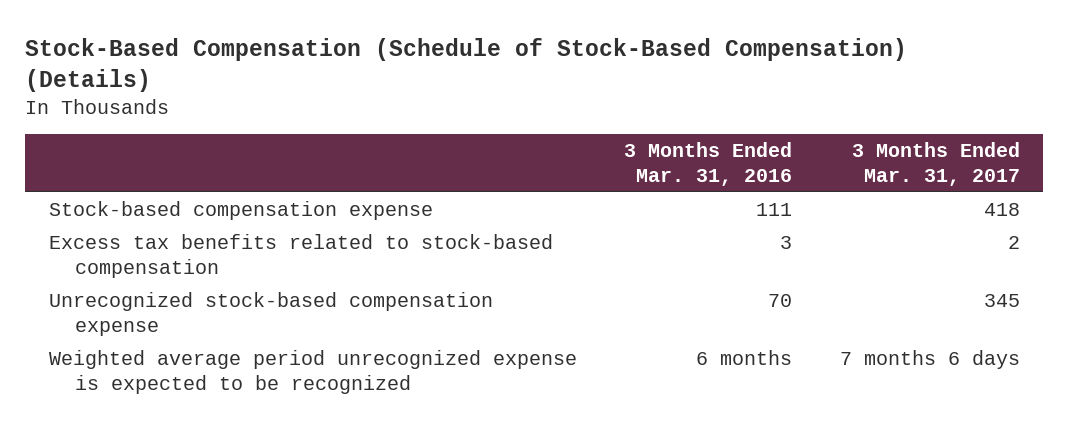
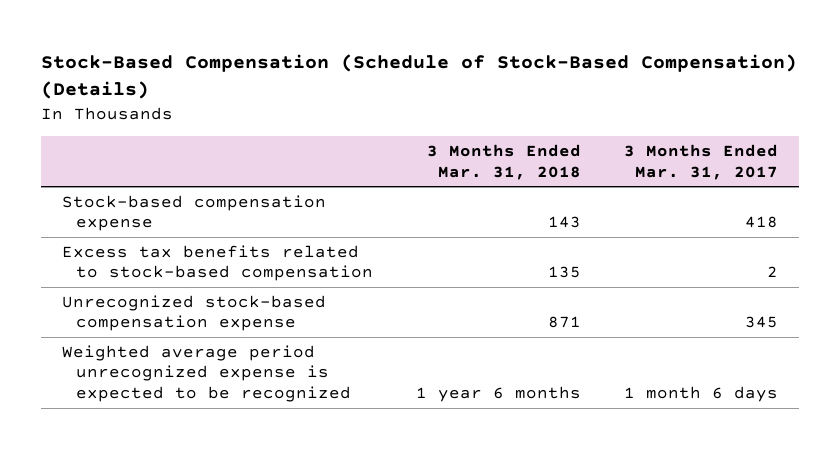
[624,141,793,186] 3 Months Ended Mar. 31, 2016 -> none
none -> [426,144,581,180] 3 Months Ended Mar. 31, 2018
[839,350,1020,370] 7 months 6 days -> [623,385,778,402] 1 month 6 days

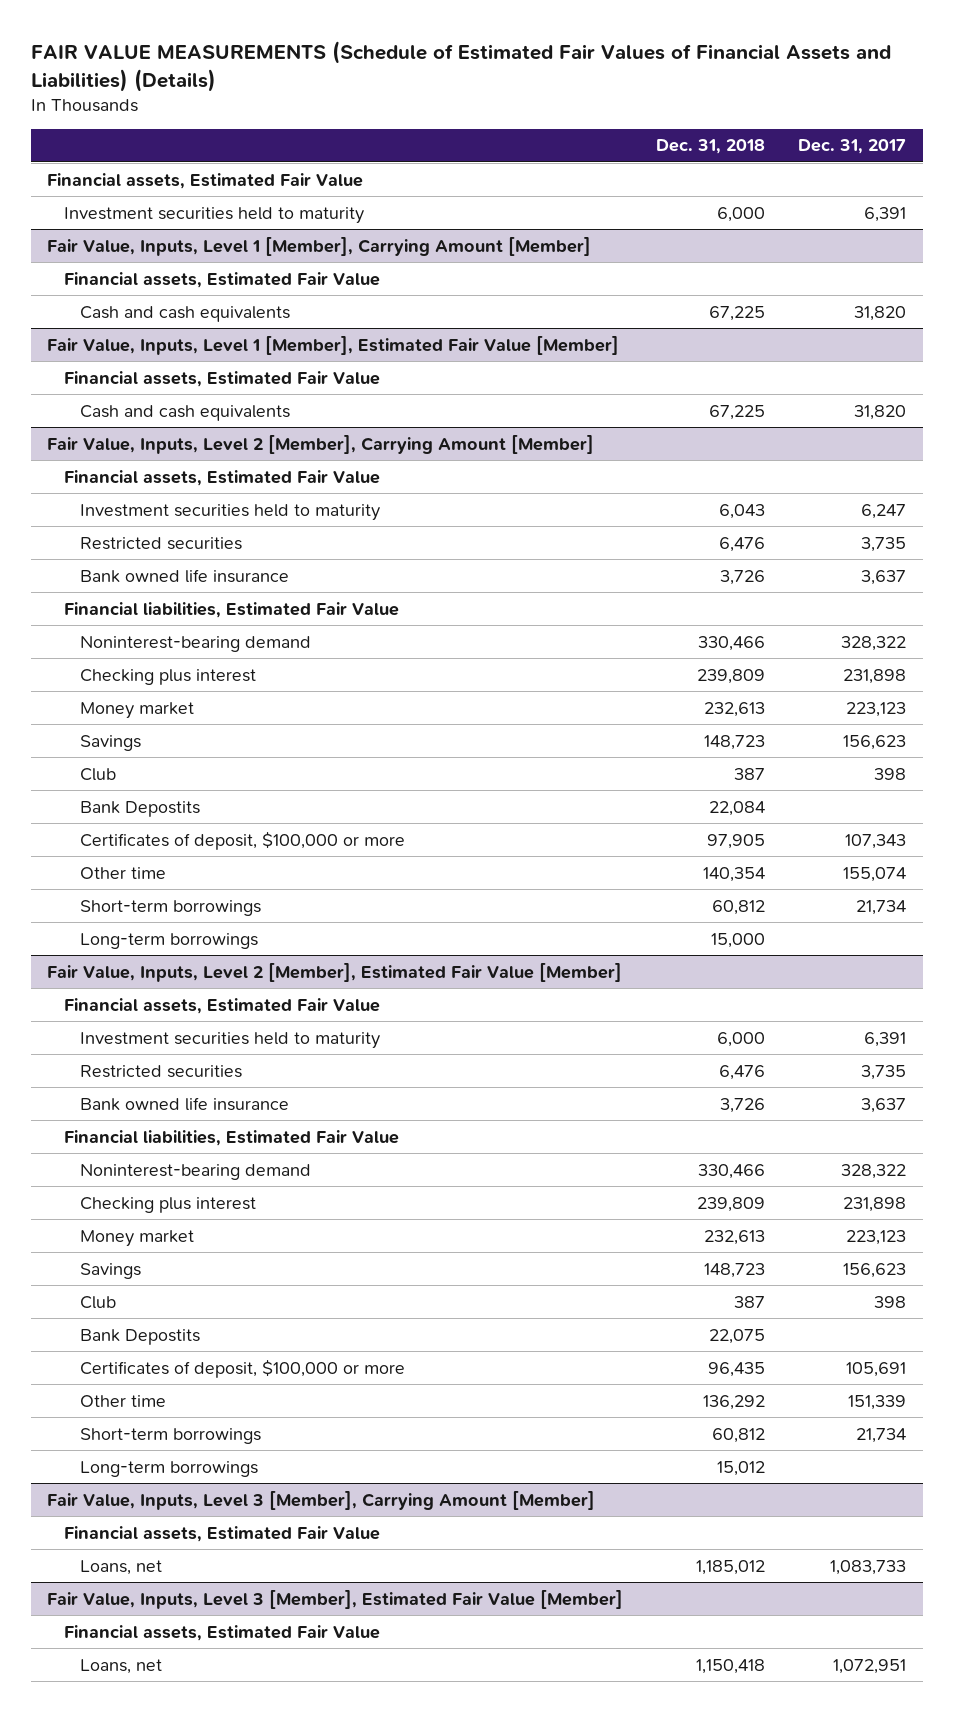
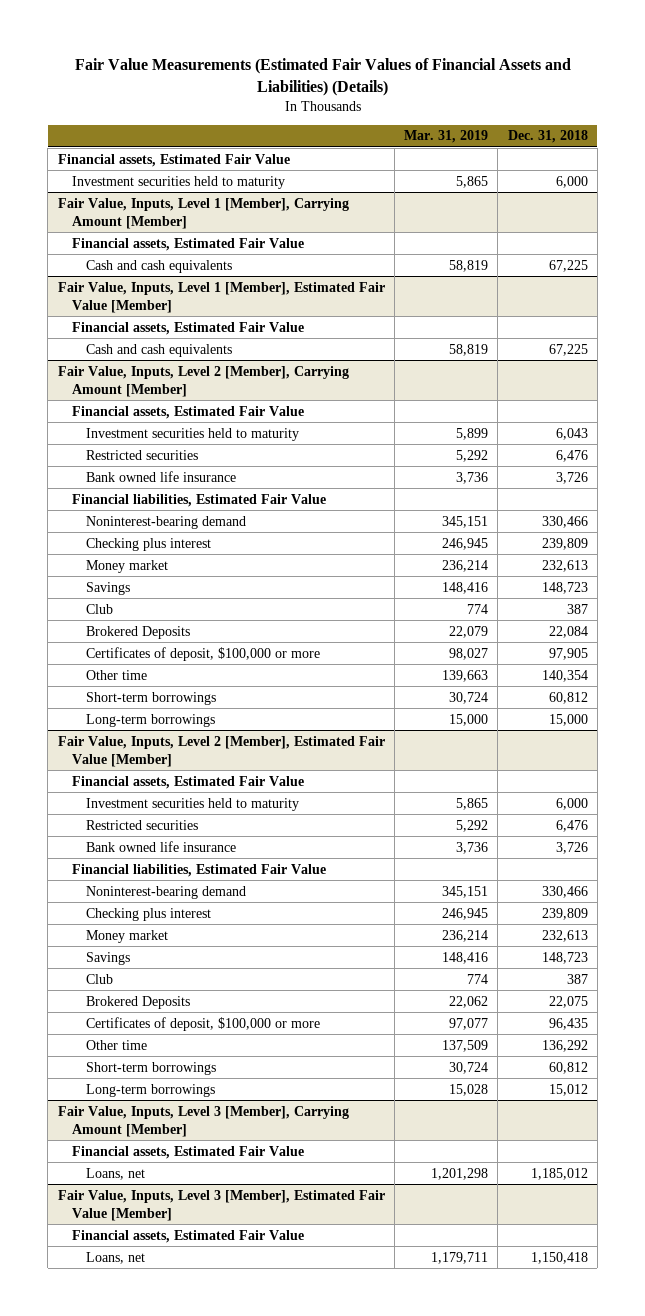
[30,40,891,92] FAIR VALUE MEASUREMENTS (Schedule of Estimated Fair Values of Financial Assets and Liabilities) (Details) -> [74,57,571,96] Fair Value Measurements (Estimated Fair Values of Financial Assets and Liabilities) (Details)
[798,139,907,155] Dec. 31, 2017 -> none
none -> [404,130,489,144] Mar. 31, 2019
[80,800,201,817] Bank Depostits -> [85,625,190,639] Brokered Deposits
[80,1328,201,1345] Bank Depostits -> [85,995,190,1009] Brokered Deposits

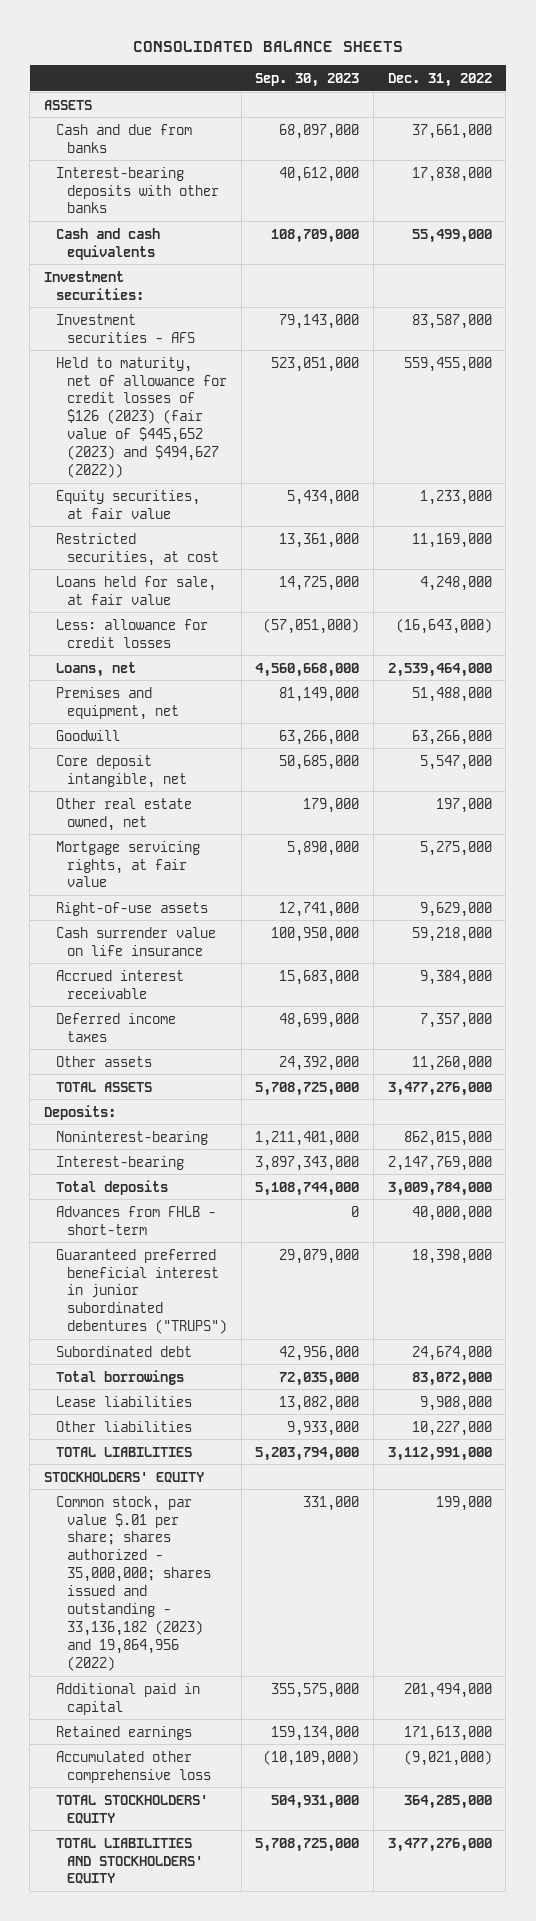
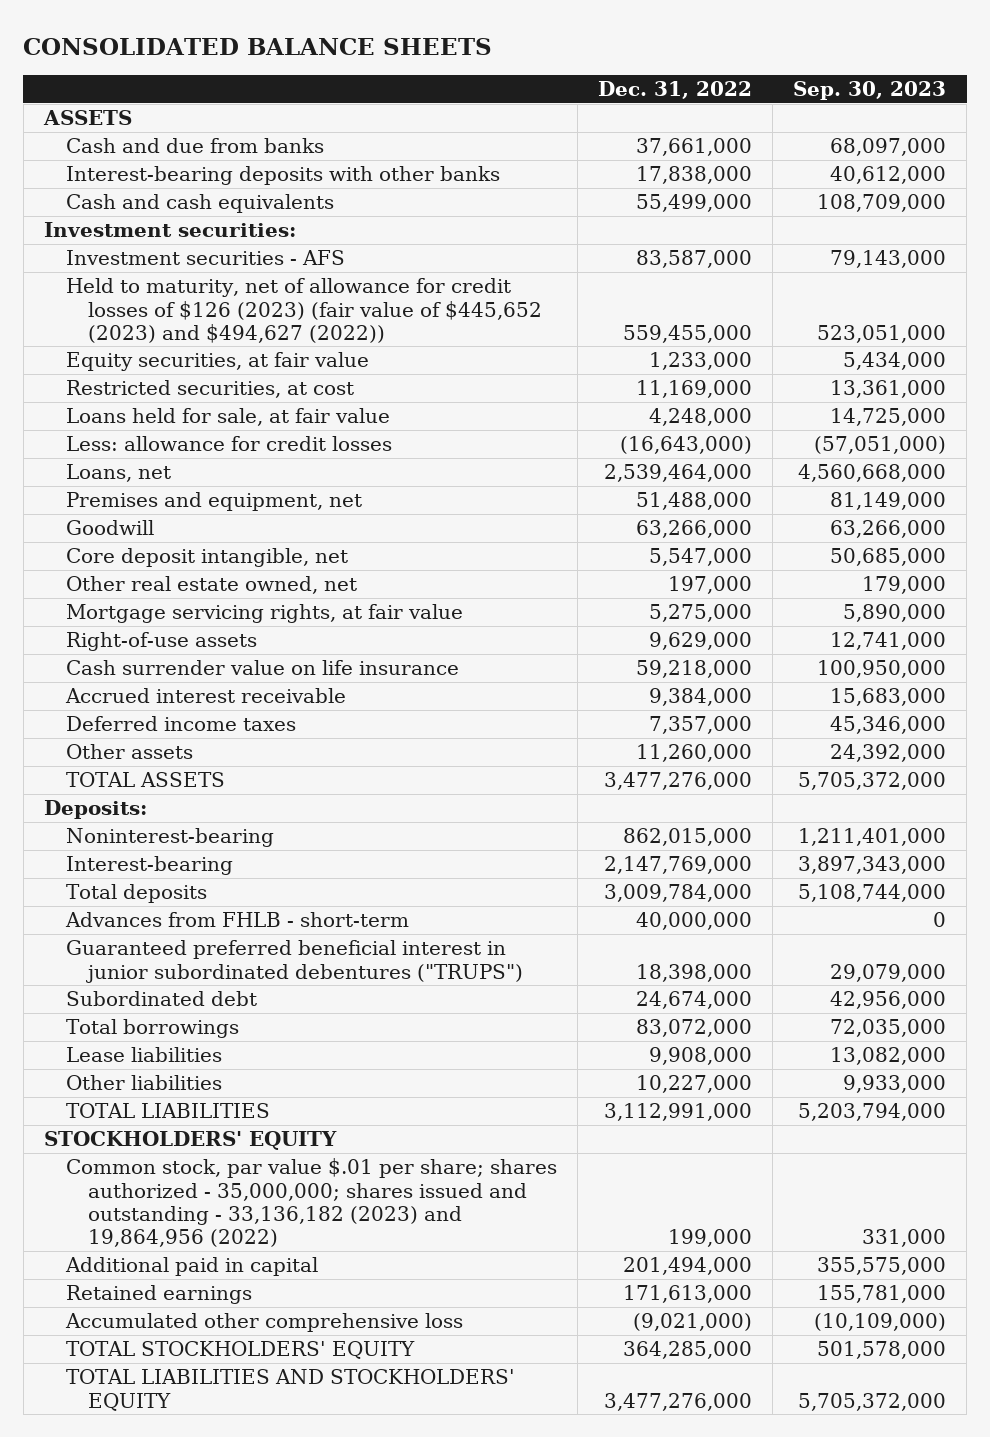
[279,1012,360,1028] 48,699,000 -> [830,716,947,735] 45,346,000
[255,1081,360,1096] 5,708,725,000 -> [798,772,947,791] 5,705,372,000
[271,1725,360,1741] 159,134,000 -> [817,1285,947,1304] 155,781,000
[271,1794,360,1809] 504,931,000 -> [817,1341,947,1360] 501,578,000
[255,1837,360,1852] 5,708,725,000 -> [798,1392,947,1411] 5,705,372,000

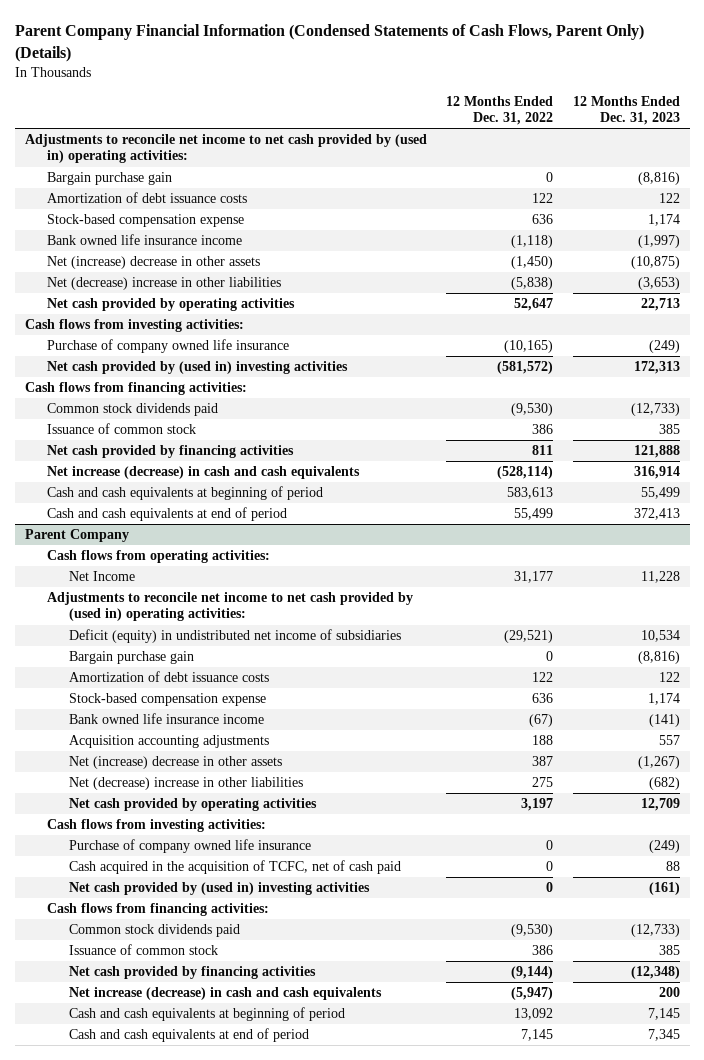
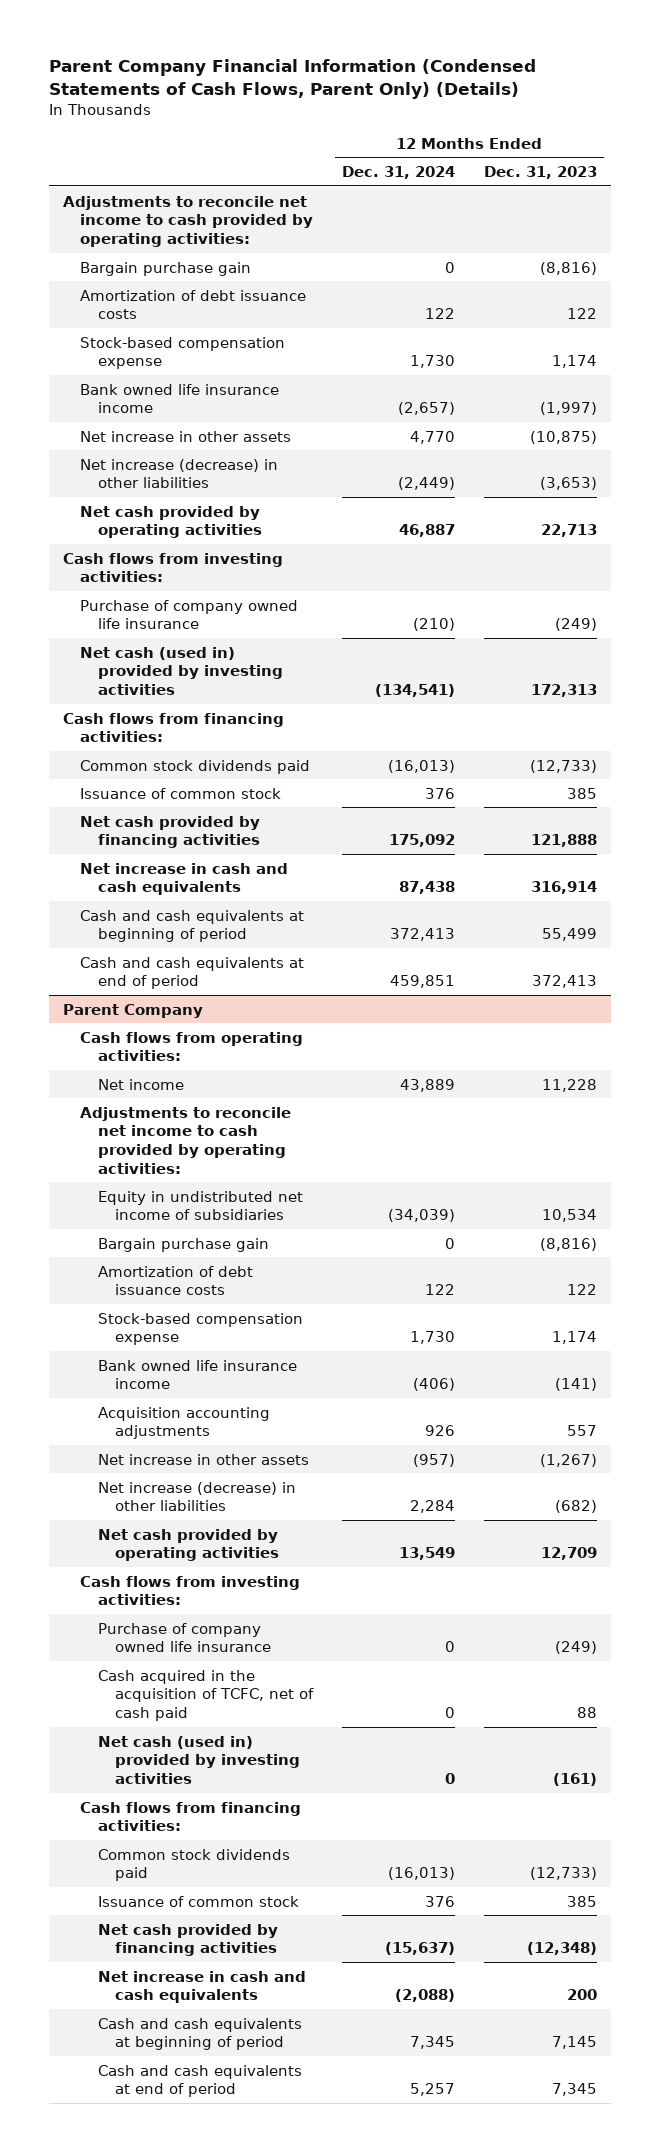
[446,95,554,125] 12 Months Ended Dec. 31, 2022 -> none
none -> [342,166,456,180] Dec. 31, 2024
[24,134,427,164] Adjustments to reconcile net income to net cash provided by (used in) operating activities: -> [62,195,314,247] Adjustments to reconcile net income to cash provided by operating activities:
[46,256,260,270] Net (increase) decrease in other assets -> [80,430,292,442] Net increase in other assets
[46,277,281,291] Net (decrease) increase in other liabilities -> [80,458,279,489] Net increase (decrease) in other liabilities
[46,361,348,375] Net cash provided by (used in) investing activities -> [80,646,283,695] Net cash (used in) provided by investing activities
[46,466,360,480] Net increase (decrease) in cash and cash equivalents -> [80,862,289,896] Net increase in cash and cash equivalents
[68,571,135,582] Net Income -> [97,1078,184,1090] Net income
[46,592,413,622] Adjustments to reconcile net income to net cash provided by (used in) operating activities: -> [80,1106,292,1174] Adjustments to reconcile net income to cash provided by operating activities:
[68,629,401,644] Deficit (equity) in undistributed net income of subsidiaries -> [97,1190,303,1221] Equity in undistributed net income of subsidiaries
[68,756,282,770] Net (increase) decrease in other assets -> [97,1453,309,1465] Net increase in other assets
[68,777,303,791] Net (decrease) increase in other liabilities -> [97,1481,296,1512] Net increase (decrease) in other liabilities
[68,882,370,896] Net cash provided by (used in) investing activities -> [97,1735,300,1784] Net cash (used in) provided by investing activities
[68,987,382,1001] Net increase (decrease) in cash and cash equivalents -> [97,1970,306,2004] Net increase in cash and cash equivalents

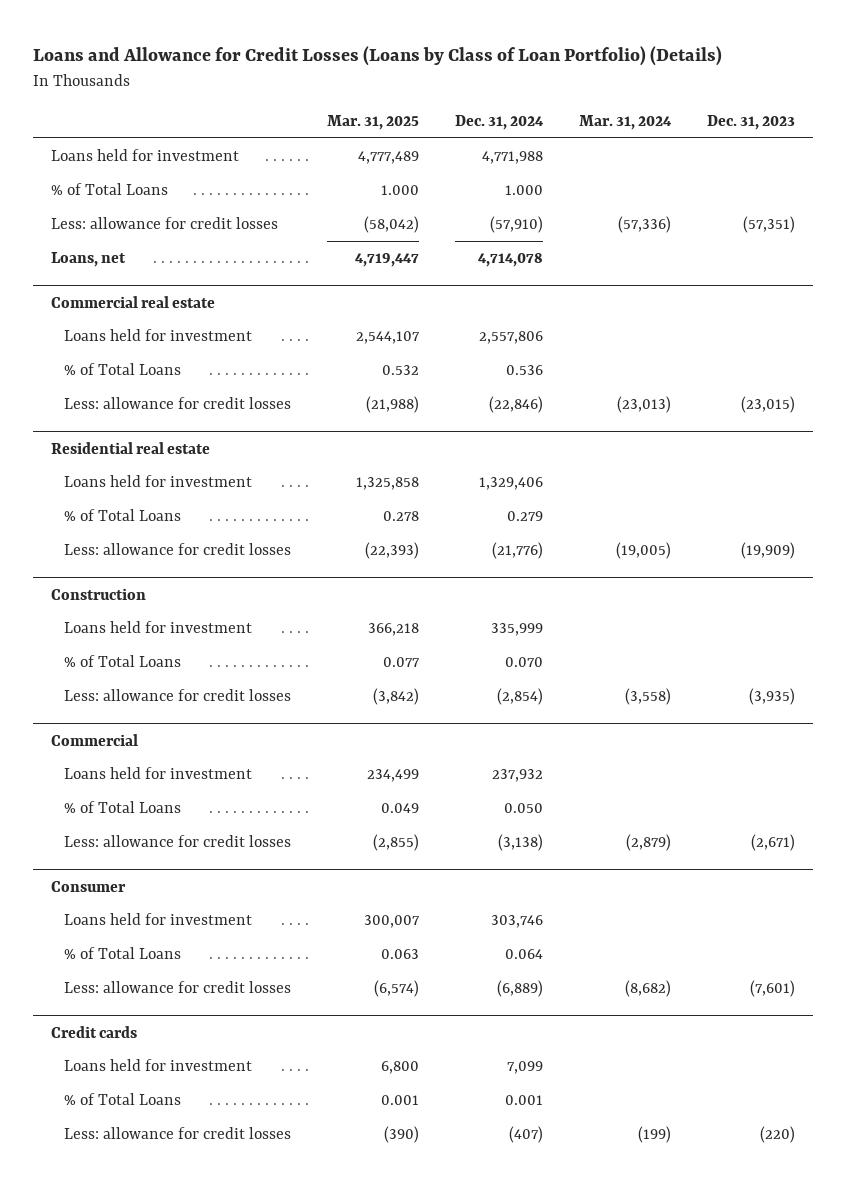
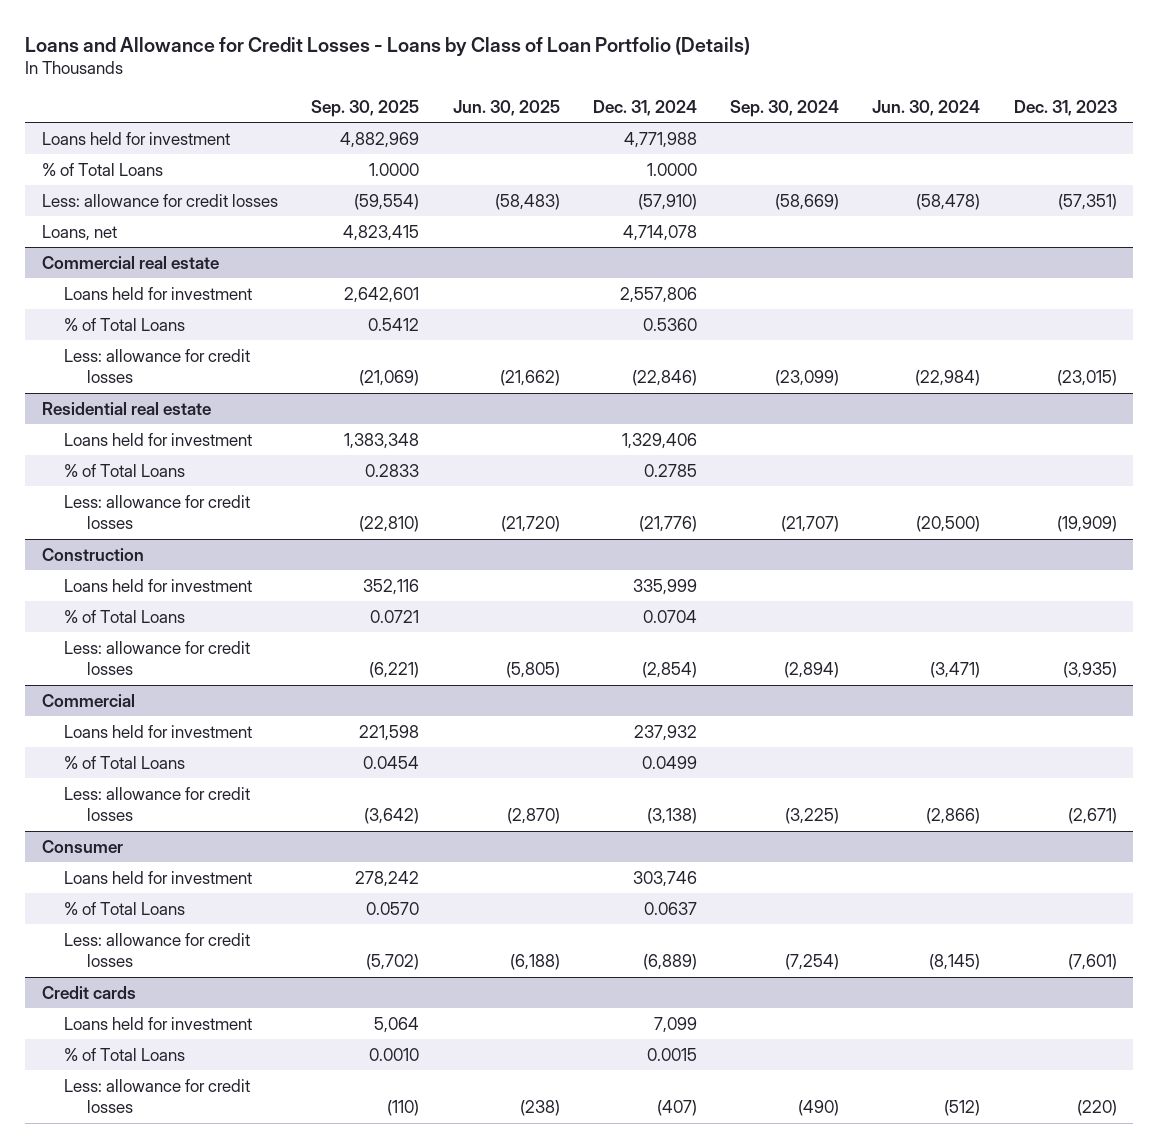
[33,46,723,67] Loans and Allowance for Credit Losses (Loans by Class of Loan Portfolio) (Details) -> [25,36,751,56] Loans and Allowance for Credit Losses - Loans by Class of Loan Portfolio (Details)
[327,115,420,131] Mar. 31, 2025 -> none
[578,115,672,131] Mar. 31, 2024 -> none
none -> [311,99,420,117] Sep. 30, 2025
none -> [452,99,560,116] Jun. 30, 2025
none -> [730,99,840,117] Sep. 30, 2024
none -> [872,99,981,116] Jun. 30, 2024
[505,185,544,196] 1.000 -> [646,162,697,176] 1.0000
[506,365,544,376] 0.536 -> [642,317,697,331] 0.5360
[507,511,544,522] 0.279 -> [643,463,697,477] 0.2785
[505,657,544,668] 0.070 -> [642,609,697,623] 0.0704
[504,803,544,814] 0.050 -> [641,755,697,769] 0.0499
[505,949,544,960] 0.064 -> [643,901,697,915] 0.0637
[505,1095,544,1106] 0.001 -> [646,1047,697,1061] 0.0015

